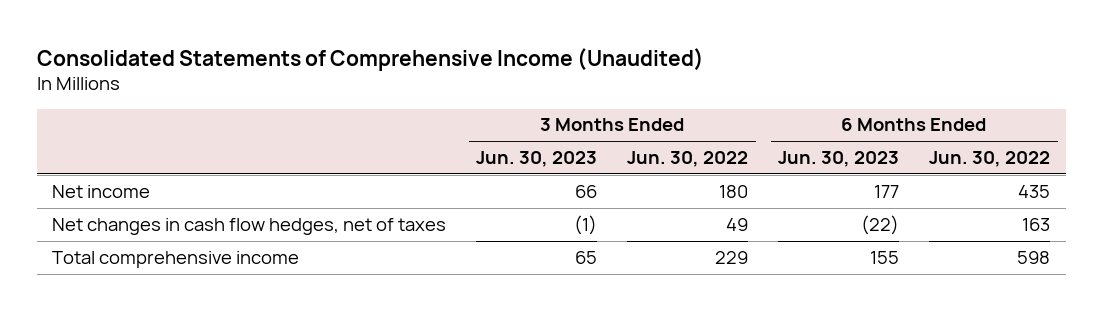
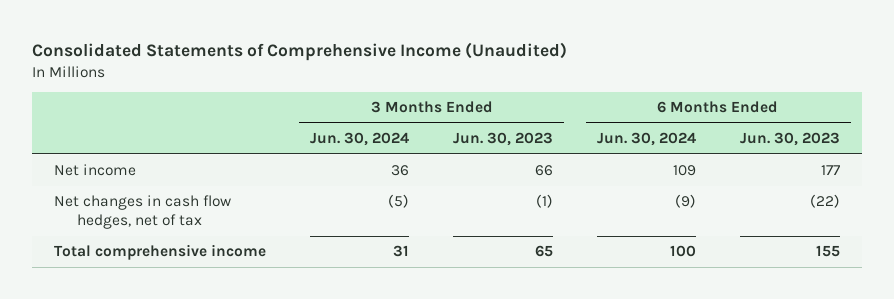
[627,151,749,168] Jun. 30, 2022 -> none
[929,151,1051,168] Jun. 30, 2022 -> none
none -> [310,132,410,147] Jun. 30, 2024
none -> [597,132,697,147] Jun. 30, 2024
[52,217,447,235] Net changes in cash flow hedges, net of taxes -> [54,195,232,230] Net changes in cash flow hedges, net of tax

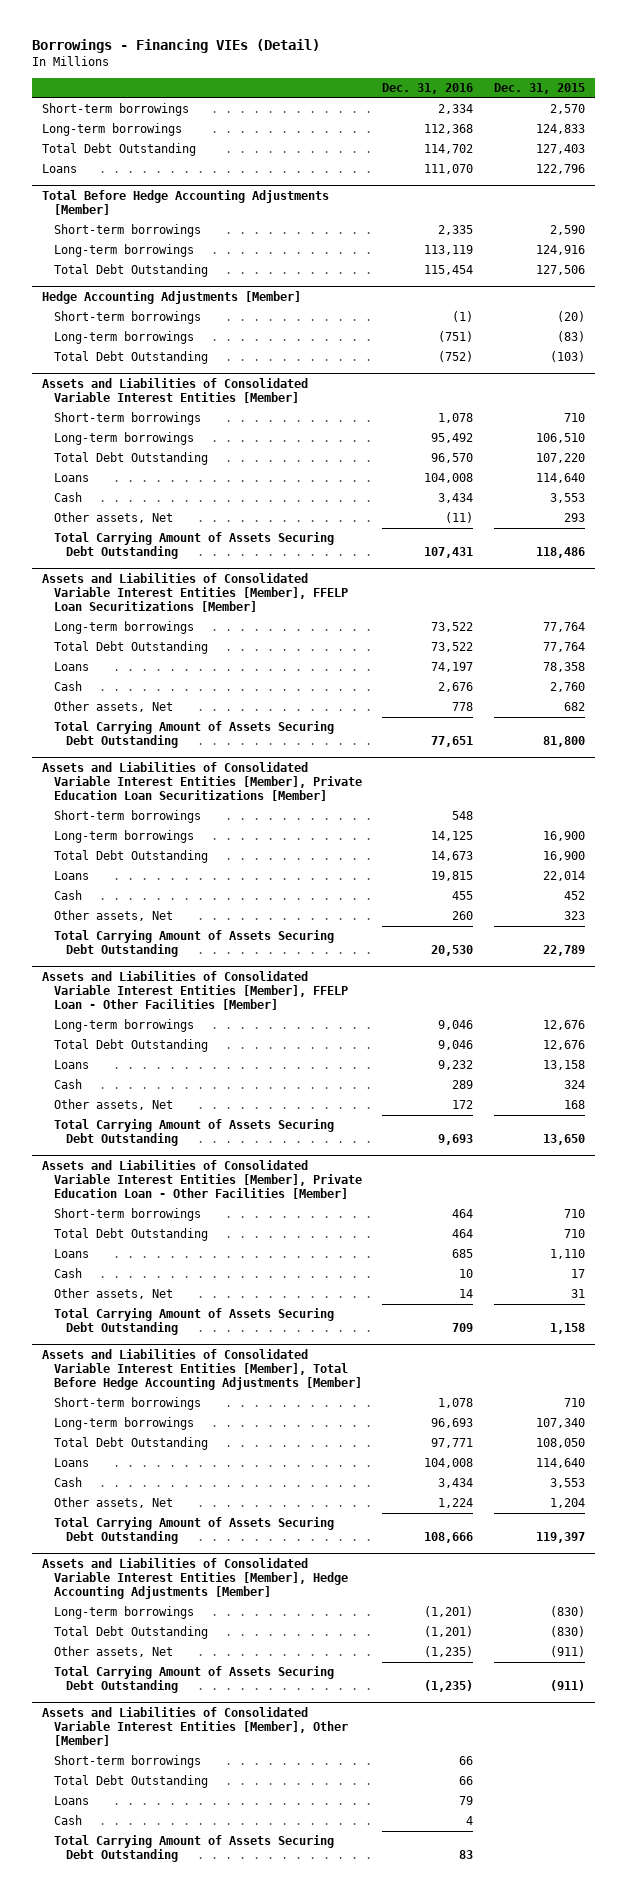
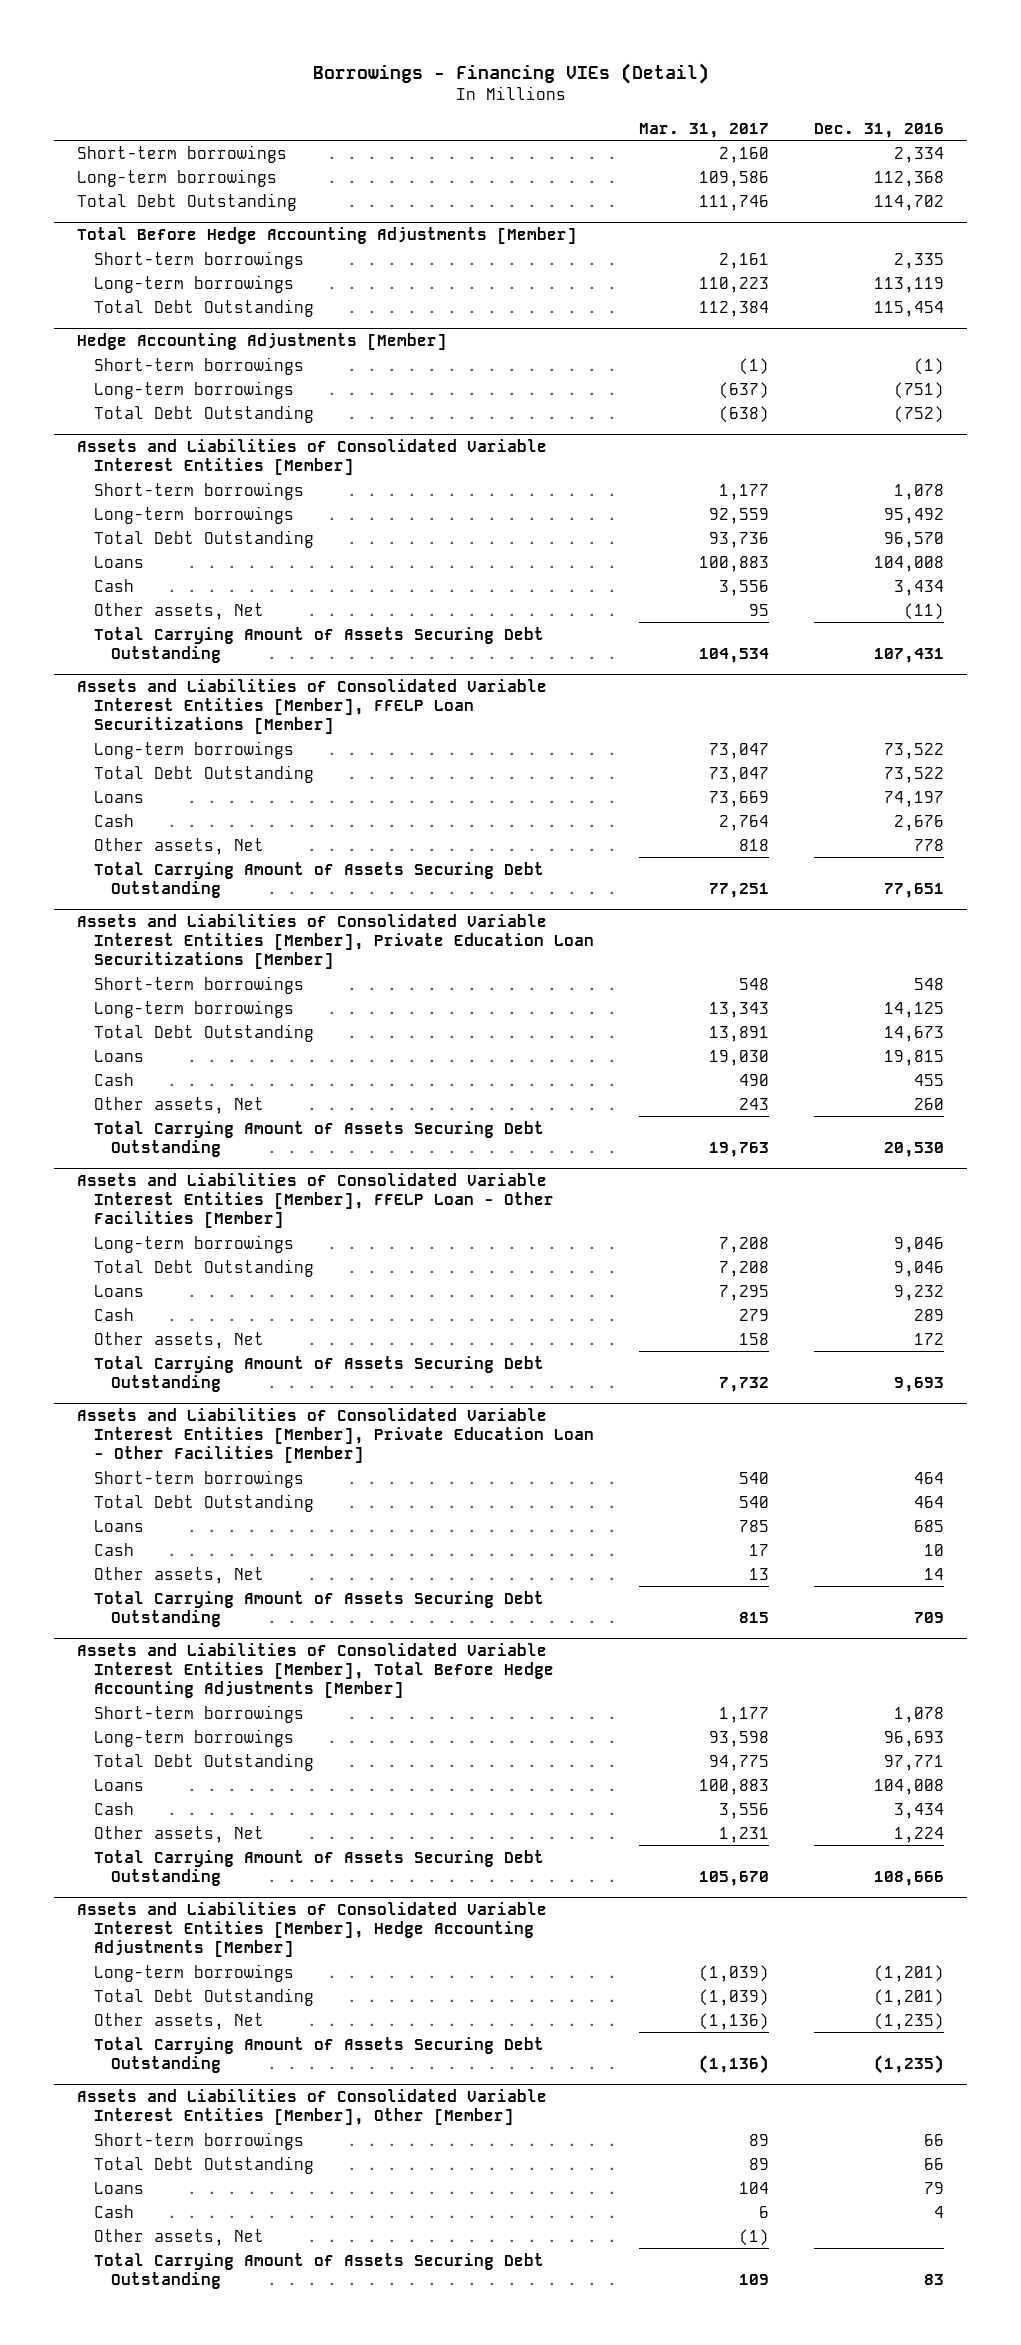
[493,82,585,94] Dec. 31, 2015 -> none
none -> [639,122,770,138] Mar. 31, 2017
[42,164,78,174] Loans -> none
none -> [94,2228,265,2246] Other assets, Net

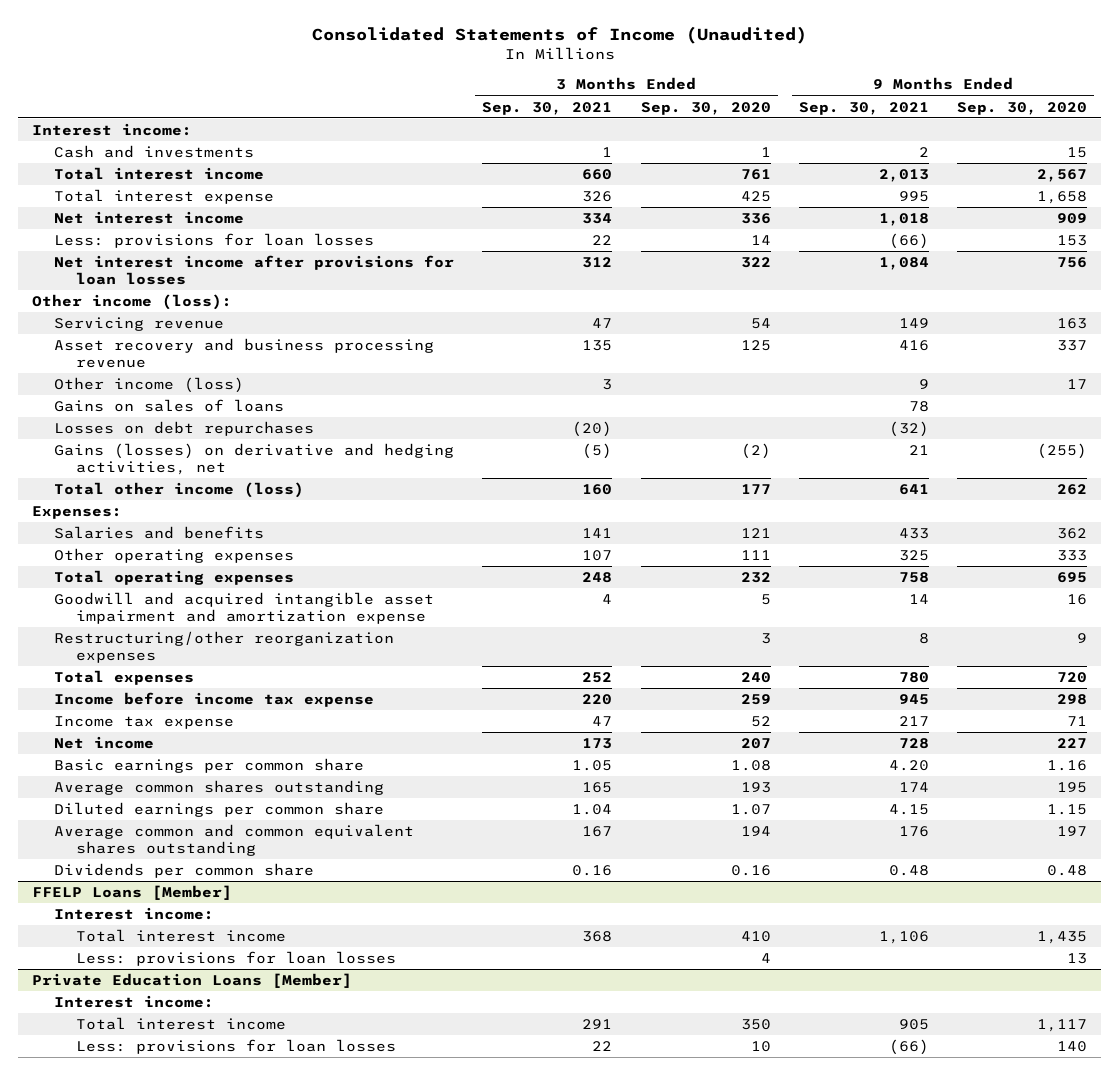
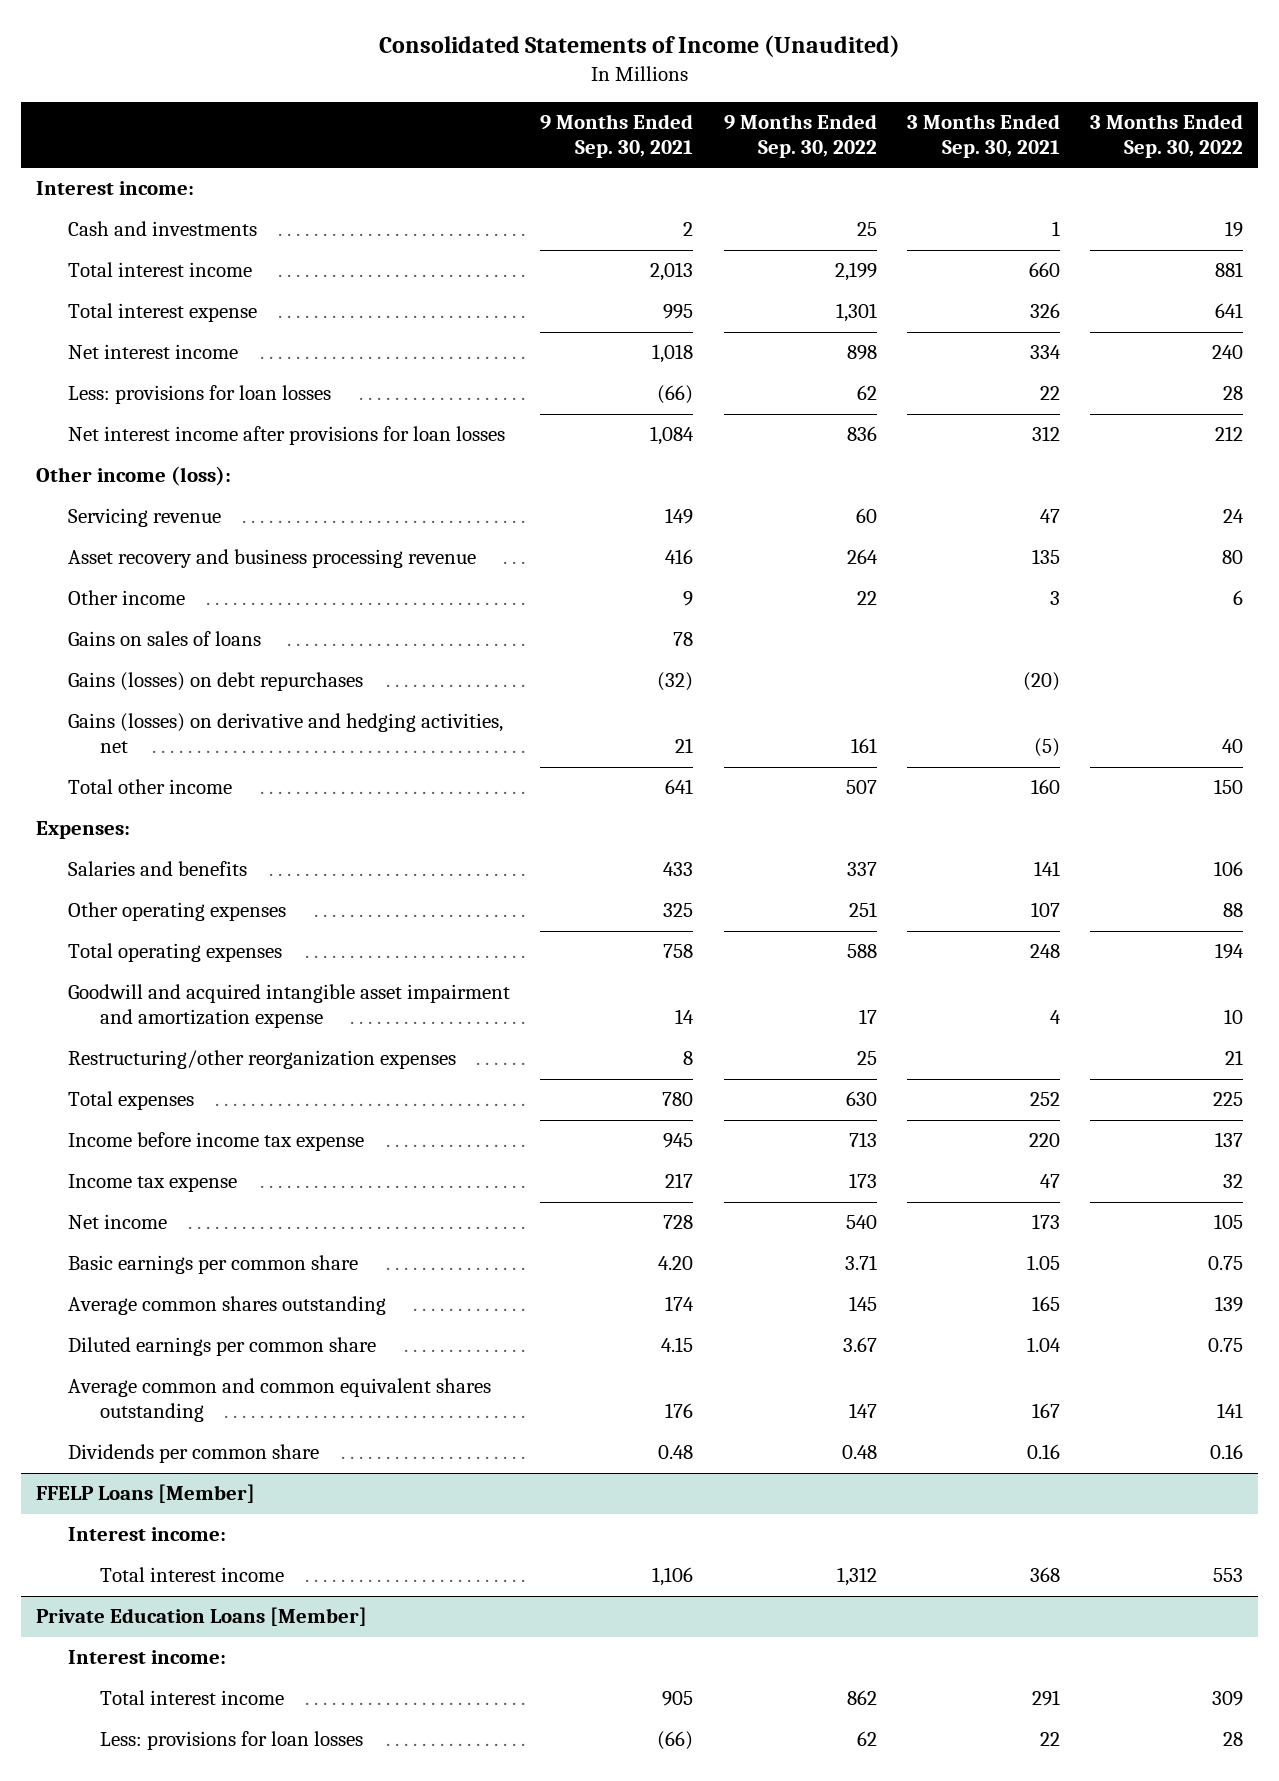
[640,101,771,115] Sep. 30, 2020 -> none
[956,101,1087,115] Sep. 30, 2020 -> none
none -> [723,114,877,159] 9 Months Ended Sep. 30, 2022
none -> [1090,114,1244,159] 3 Months Ended Sep. 30, 2022
[54,377,245,394] Other income (loss) -> [67,590,185,606] Other income
[54,421,315,437] Losses on debt repurchases -> [67,672,363,692] Gains (losses) on debt repurchases
[54,482,305,499] Total other income (loss) -> [67,779,232,795] Total other income
[75,951,396,967] Less: provisions for loan losses -> none

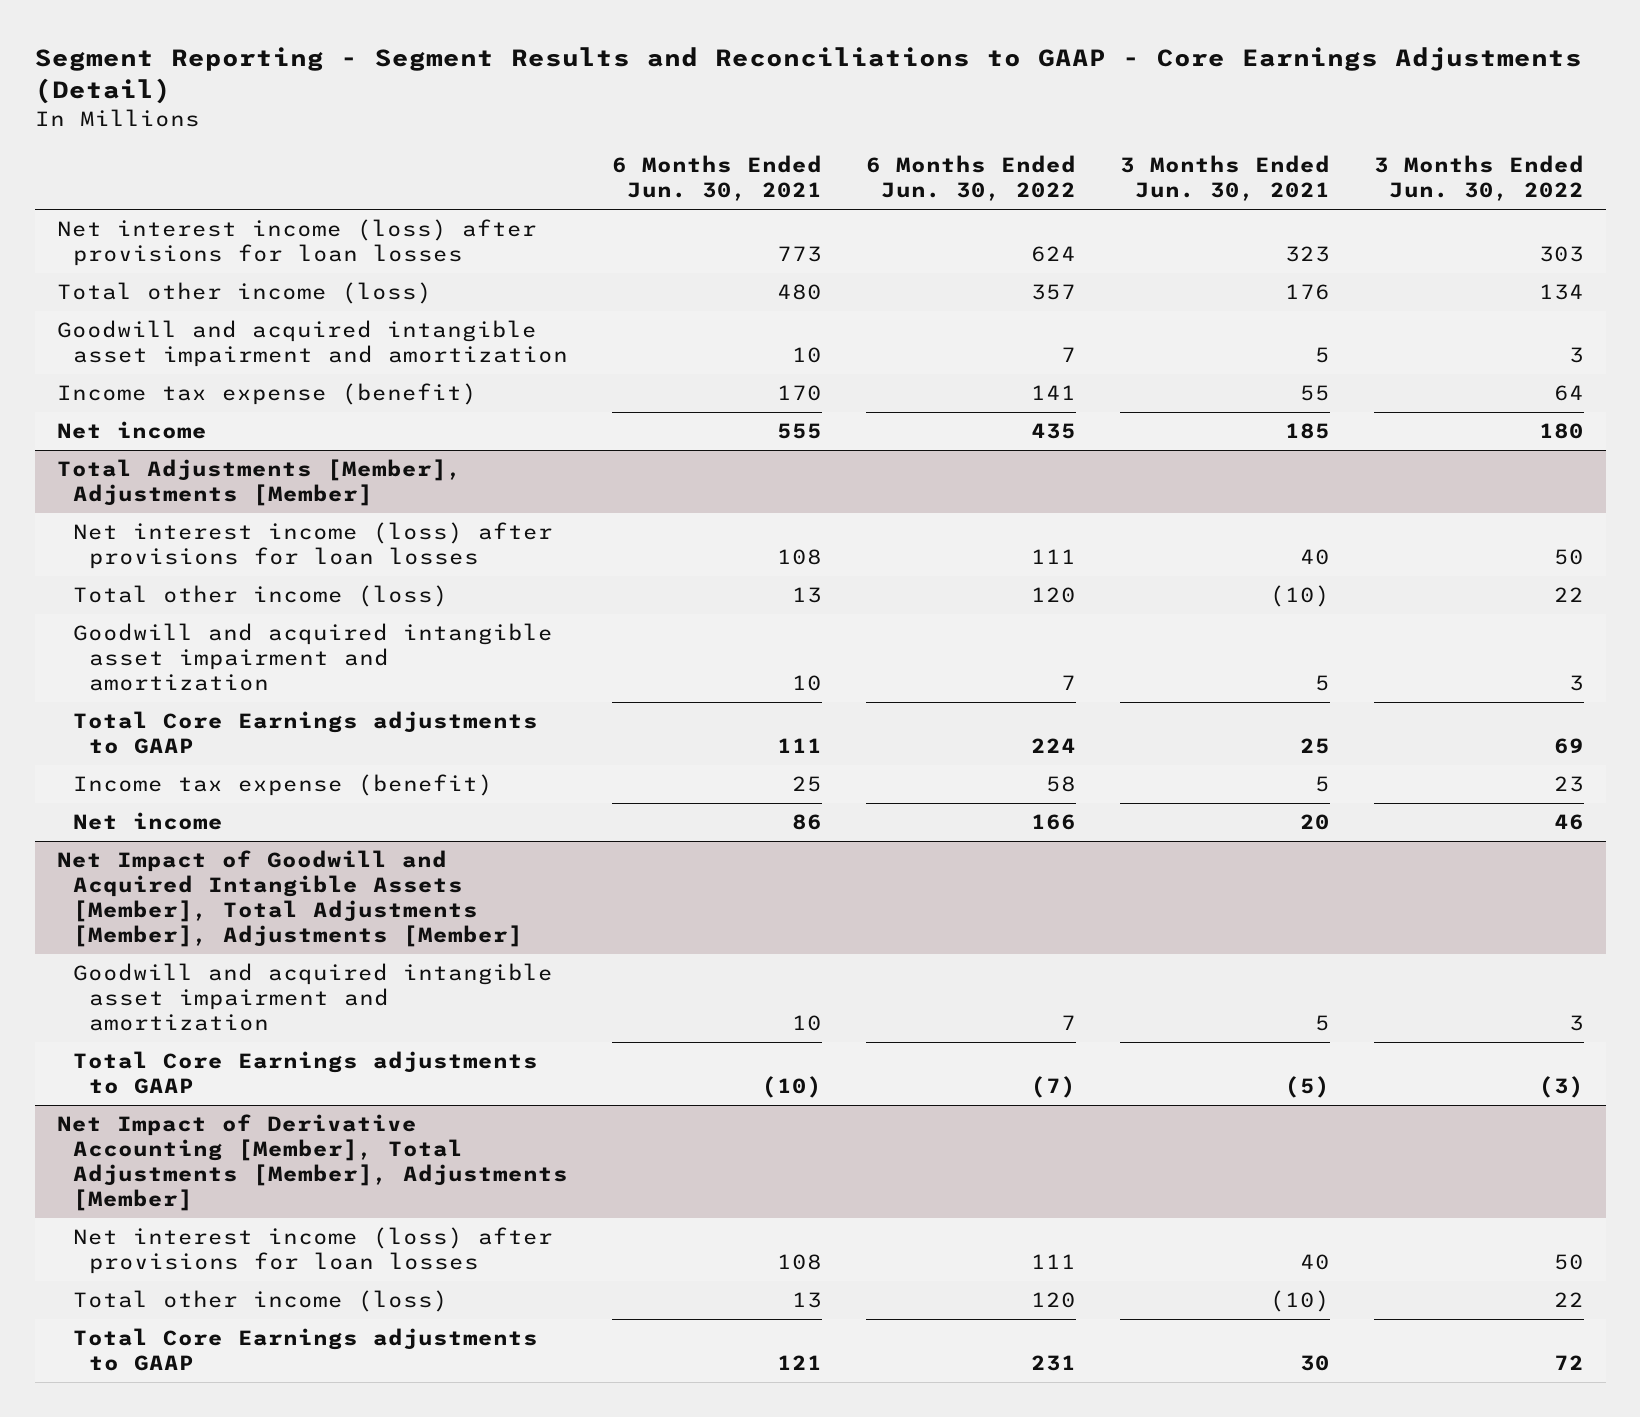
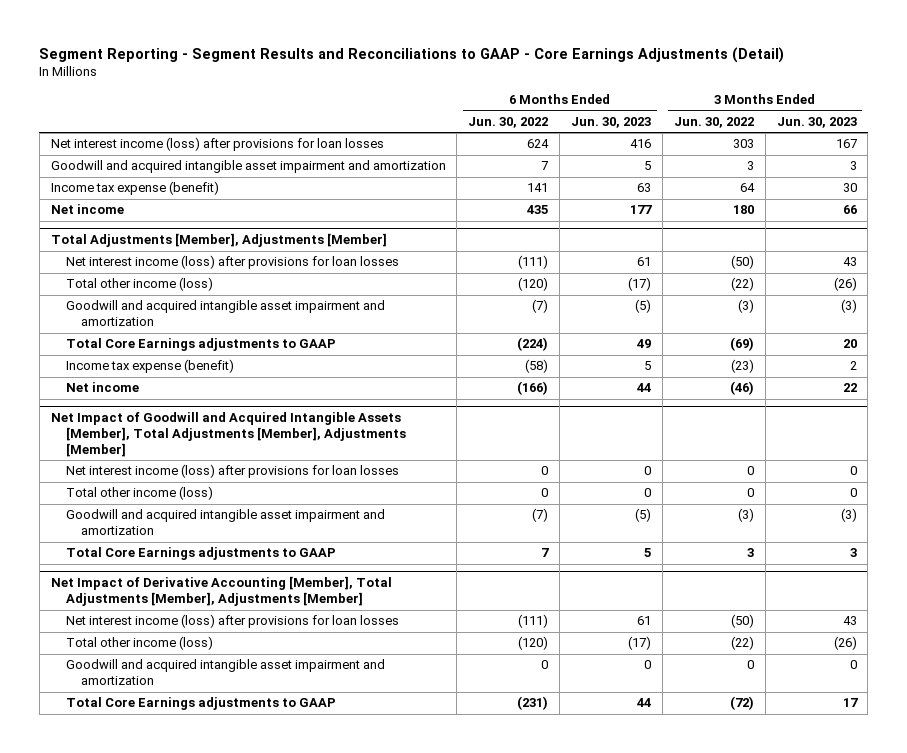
[611,155,822,202] 6 Months Ended Jun. 30, 2021 -> none
[1119,155,1330,202] 3 Months Ended Jun. 30, 2021 -> none
none -> [571,116,652,128] Jun. 30, 2023
none -> [776,116,857,128] Jun. 30, 2023
[56,281,432,304] Total other income (loss) -> none
[1030,549,1076,565] 111 -> [518,255,549,270] (111)
[1553,549,1584,566] 50 -> [730,255,754,270] (50)
[1030,586,1076,603] 120 -> [518,277,549,292] (120)
[1553,586,1584,602] 22 -> [730,277,754,292] (22)
[1060,675,1076,691] 7 -> [532,299,549,314] (7)
[1568,675,1584,692] 3 -> [737,299,754,314] (3)
[1030,738,1076,754] 224 -> [517,337,549,352] (224)
[1553,738,1584,755] 69 -> [729,337,754,352] (69)
[1045,775,1076,792] 58 -> [525,359,549,374] (58)
[1553,775,1584,792] 23 -> [730,359,754,374] (23)
[1030,813,1076,830] 166 -> [517,381,549,396] (166)
[1553,813,1584,830] 46 -> [729,381,754,396] (46)
none -> [65,464,399,479] Net interest income (loss) after provisions for loan losses
none -> [65,486,213,501] Total other income (loss)
[1060,1015,1076,1031] 7 -> [532,508,549,523] (7)
[1568,1015,1584,1032] 3 -> [737,508,754,523] (3)
[1030,1076,1076,1099] (7) -> [541,548,550,558] 7
[1538,1076,1584,1099] (3) -> [746,548,754,558] 3
[1030,1254,1076,1270] 111 -> [518,614,549,629] (111)
[1553,1254,1584,1271] 50 -> [730,614,754,629] (50)
[1030,1291,1076,1308] 120 -> [518,636,549,651] (120)
[1553,1291,1584,1307] 22 -> [730,636,754,651] (22)
none -> [65,659,385,686] Goodwill and acquired intangible asset impairment and amortization
[1030,1355,1076,1372] 231 -> [517,696,549,711] (231)
[1553,1355,1584,1371] 72 -> [729,696,754,711] (72)

